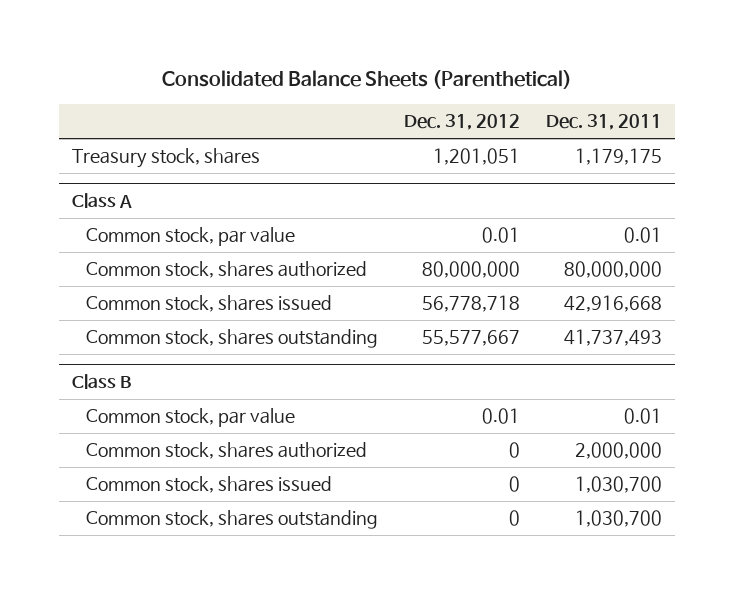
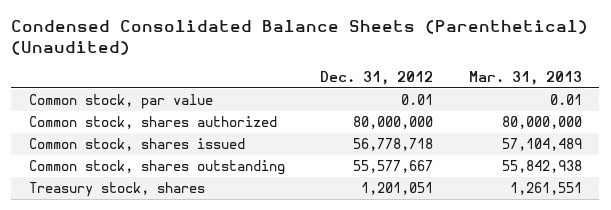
[161,70,572,90] Consolidated Balance Sheets (Parenthetical) -> [11,20,589,55] Condensed Consolidated Balance Sheets (Parenthetical) (Unaudited)
[545,114,662,131] Dec. 31, 2011 -> none
none -> [468,70,582,85] Mar. 31, 2013
[72,193,133,209] Class A -> none
[72,374,132,390] Class B -> none
[86,408,296,428] Common stock, par value -> none
[86,442,368,460] Common stock, shares authorized -> none
[86,476,333,494] Common stock, shares issued -> none
[86,510,379,530] Common stock, shares outstanding -> none
[72,148,261,169] Treasury stock, shares -> [29,181,206,197] Treasury stock, shares

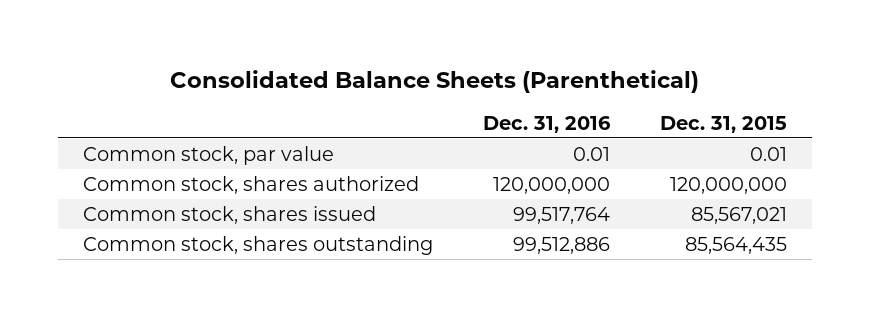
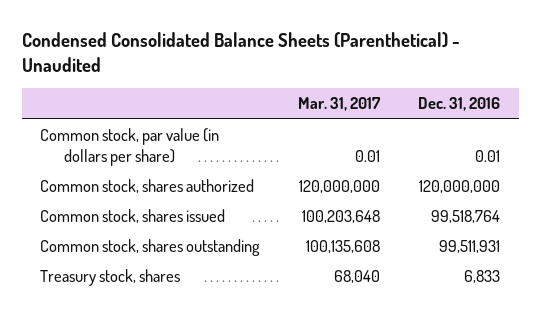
[169,70,699,94] Consolidated Balance Sheets (Parenthetical) -> [21,31,460,73] Condensed Consolidated Balance Sheets (Parenthetical) - Unaudited
[659,115,787,133] Dec. 31, 2015 -> none
none -> [298,97,382,112] Mar. 31, 2017
[82,145,334,165] Common stock, par value -> [40,128,220,167] Common stock, par value (in dollars per share)
[512,206,610,224] 99,517,764 -> [430,210,500,224] 99,518,764
[512,236,610,254] 99,512,886 -> [438,240,500,254] 99,511,931
none -> [40,269,181,287] Treasury stock, shares

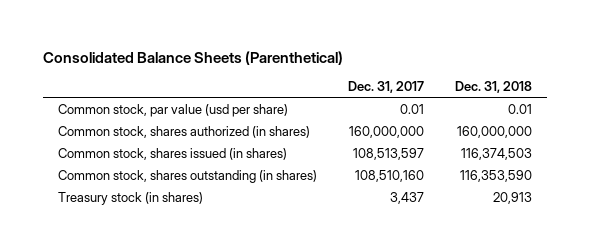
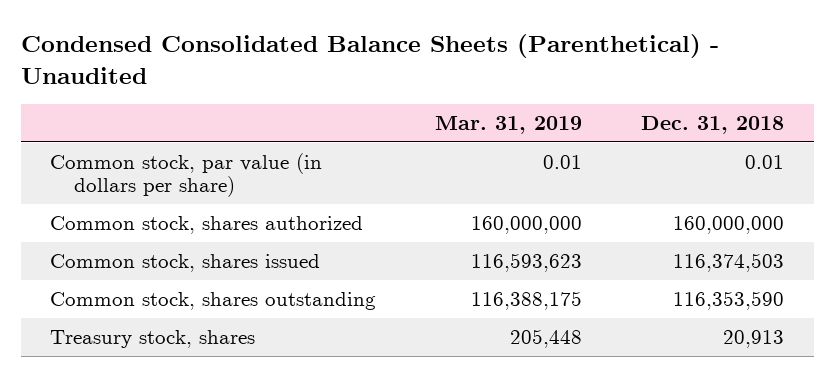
[42,50,343,65] Consolidated Balance Sheets (Parenthetical) -> [20,34,719,84] Condensed Consolidated Balance Sheets (Parenthetical) - Unaudited
[348,81,425,94] Dec. 31, 2017 -> none
none -> [435,115,583,134] Mar. 31, 2019
[58,103,289,117] Common stock, par value (usd per share) -> [50,152,323,198] Common stock, par value (in dollars per share)
[58,125,311,138] Common stock, shares authorized (in shares) -> [50,215,364,234] Common stock, shares authorized
[58,147,288,160] Common stock, shares issued (in shares) -> [50,253,321,272] Common stock, shares issued
[58,169,318,183] Common stock, shares outstanding (in shares) -> [50,291,377,310] Common stock, shares outstanding
[58,191,204,205] Treasury stock (in shares) -> [50,329,256,348] Treasury stock, shares

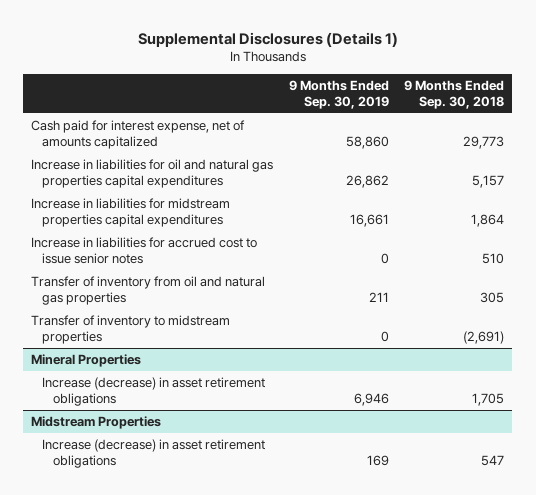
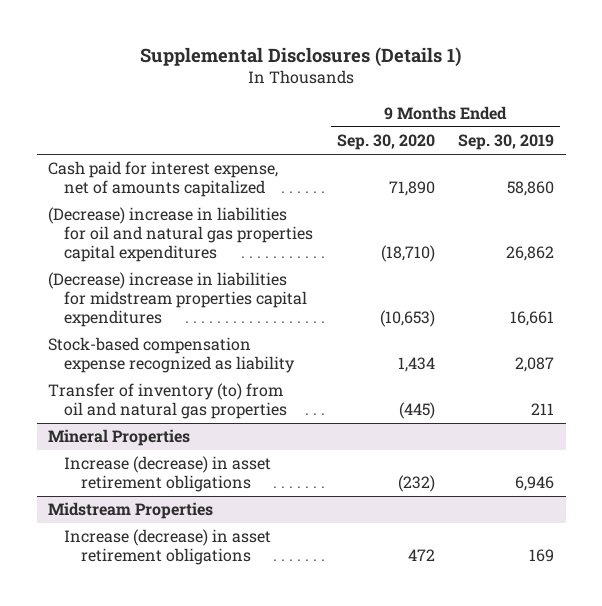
[404,80,505,109] 9 Months Ended Sep. 30, 2018 -> none
none -> [336,134,435,151] Sep. 30, 2020
[31,237,258,264] Increase in liabilities for accrued cost to issue senior notes -> none
[31,315,231,344] Transfer of inventory to midstream properties -> none
[31,159,274,188] Increase in liabilities for oil and natural gas properties capital expenditures -> [48,207,314,262] (Decrease) increase in liabilities for oil and natural gas properties capital expenditures
[31,198,231,227] Increase in liabilities for midstream properties capital expenditures -> [48,272,308,327] (Decrease) increase in liabilities for midstream properties capital expenditures
none -> [48,337,296,374] Stock-based compensation expense recognized as liability
[31,276,266,305] Transfer of inventory from oil and natural gas properties -> [48,383,288,420] Transfer of inventory (to) from oil and natural gas properties

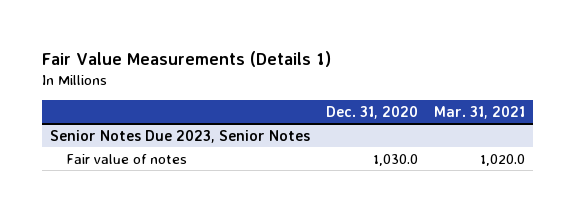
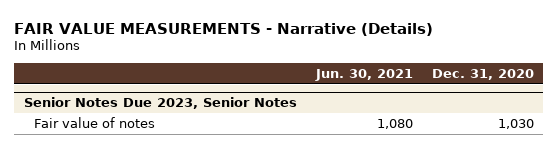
[41,50,331,67] Fair Value Measurements (Details 1) -> [14,22,434,36] FAIR VALUE MEASUREMENTS - Narrative (Details)
[433,106,525,120] Mar. 31, 2021 -> none
none -> [314,68,413,81] Jun. 30, 2021
[372,153,418,166] 1,030.0 -> [497,118,534,129] 1,030

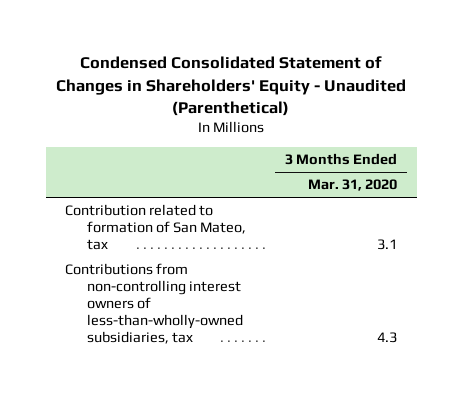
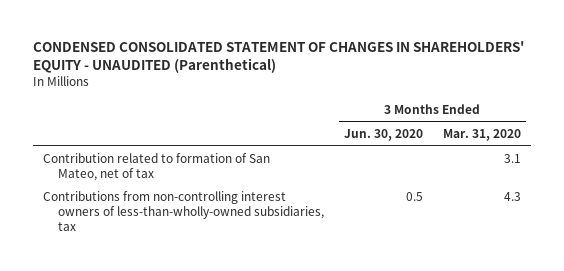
[56,56,407,116] Condensed Consolidated Statement of Changes in Shareholders' Equity - Unaudited (Parenthetical) -> [33,40,525,74] CONDENSED CONSOLIDATED STATEMENT OF CHANGES IN SHAREHOLDERS' EQUITY - UNAUDITED (Parenthetical)
none -> [343,129,423,142] Jun. 30, 2020
[65,204,246,251] Contribution related to formation of San Mateo, tax -> [43,153,271,181] Contribution related to formation of San Mateo, net of tax

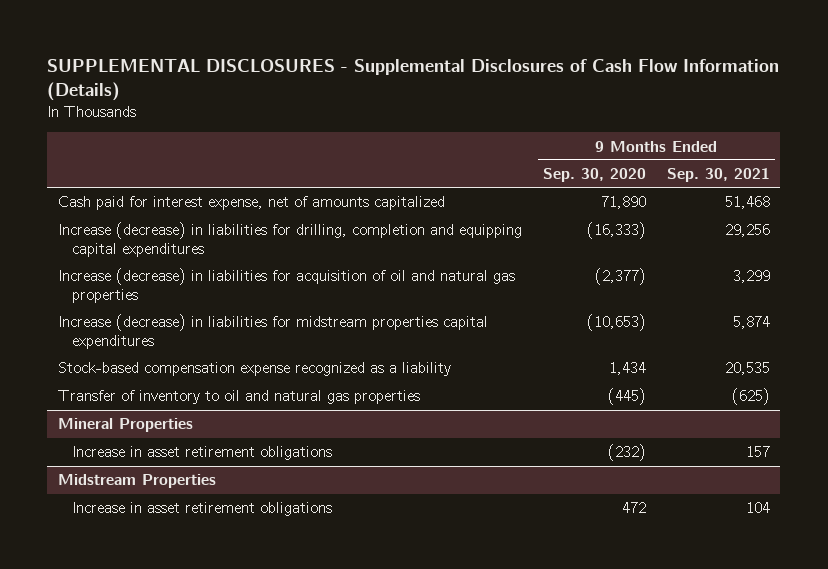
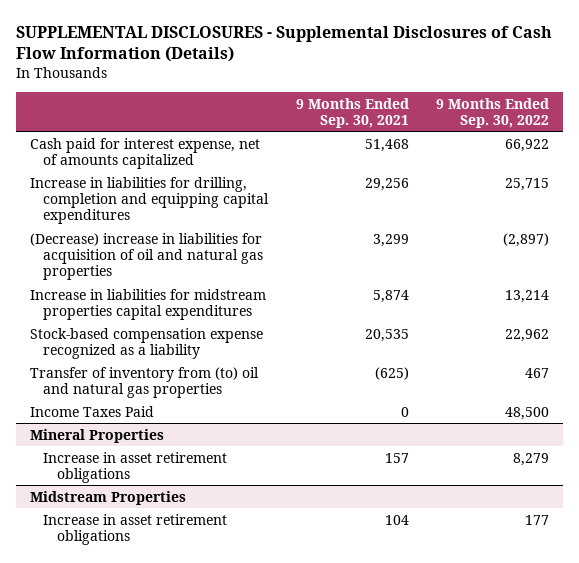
[542,168,646,183] Sep. 30, 2020 -> none
none -> [435,97,549,129] 9 Months Ended Sep. 30, 2022
[57,222,522,257] Increase (decrease) in liabilities for drilling, completion and equipping capital expenditures -> [29,176,270,225] Increase in liabilities for drilling, completion and equipping capital expenditures
[57,268,515,303] Increase (decrease) in liabilities for acquisition of oil and natural gas properties -> [29,232,264,281] (Decrease) increase in liabilities for acquisition of oil and natural gas properties
[57,314,488,349] Increase (decrease) in liabilities for midstream properties capital expenditures -> [29,288,266,320] Increase in liabilities for midstream properties capital expenditures
[57,390,420,405] Transfer of inventory to oil and natural gas properties -> [29,366,259,398] Transfer of inventory from (to) oil and natural gas properties
none -> [29,405,154,417] Income Taxes Paid

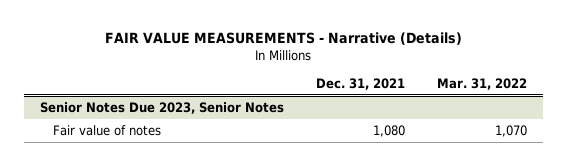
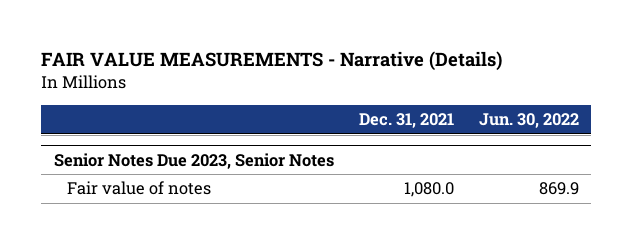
[436,77,527,90] Mar. 31, 2022 -> none
none -> [478,112,579,128] Jun. 30, 2022
[372,124,405,137] 1,080 -> [403,182,454,198] 1,080.0

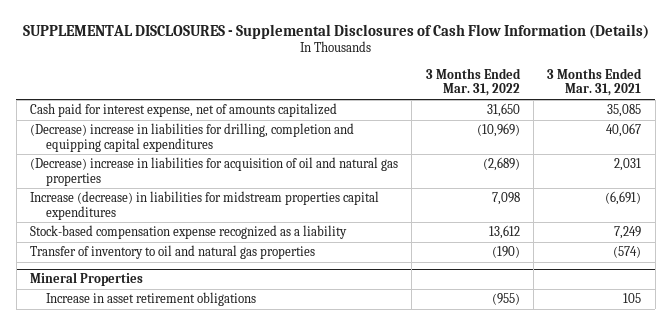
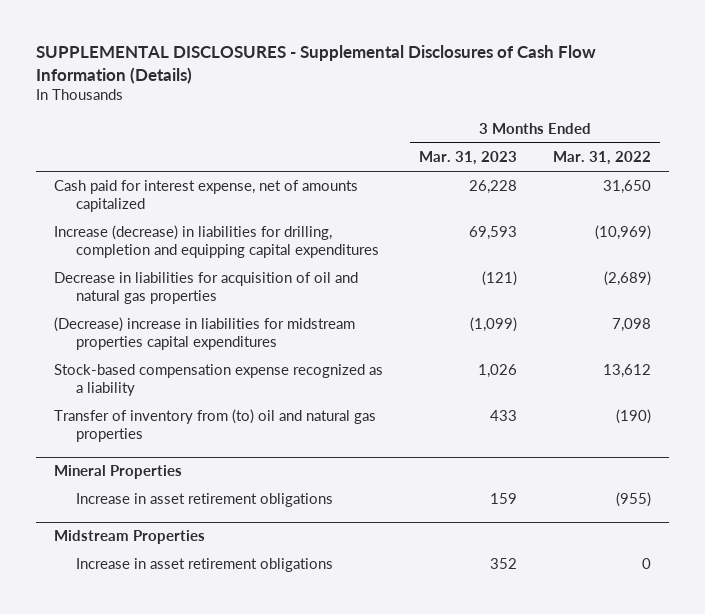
[547,67,643,97] 3 Months Ended Mar. 31, 2021 -> none
none -> [419,151,518,166] Mar. 31, 2023
[30,123,355,152] (Decrease) increase in liabilities for drilling, completion and equipping capital expenditures -> [53,225,380,259] Increase (decrease) in liabilities for drilling, completion and equipping capital expenditures
[30,157,399,186] (Decrease) increase in liabilities for acquisition of oil and natural gas properties -> [53,272,358,305] Decrease in liabilities for acquisition of oil and natural gas properties
[30,191,380,220] Increase (decrease) in liabilities for midstream properties capital expenditures -> [53,317,355,351] (Decrease) increase in liabilities for midstream properties capital expenditures
[30,245,316,260] Transfer of inventory to oil and natural gas properties -> [53,409,376,443] Transfer of inventory from (to) oil and natural gas properties
none -> [53,530,205,545] Midstream Properties
none -> [76,558,334,573] Increase in asset retirement obligations

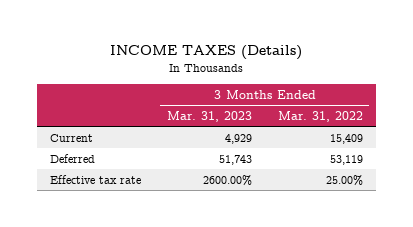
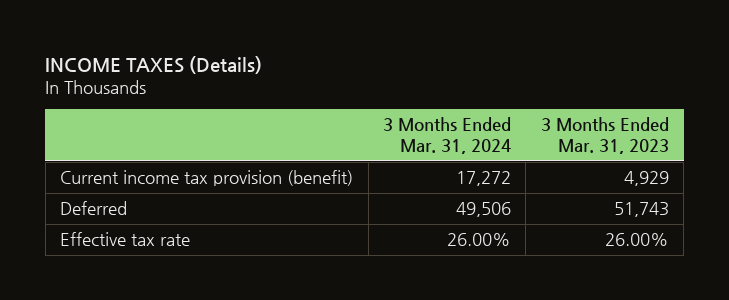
[277,111,363,123] Mar. 31, 2022 -> none
none -> [382,117,511,155] 3 Months Ended Mar. 31, 2024
[49,133,93,142] Current -> [60,170,354,187] Current income tax provision (benefit)
[202,174,252,186] 2600.00% -> [604,233,669,247] 26.00%

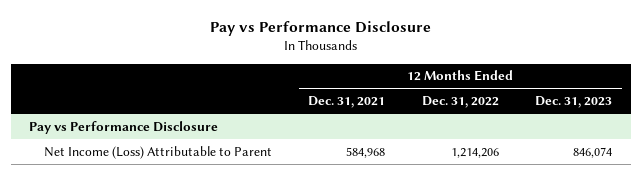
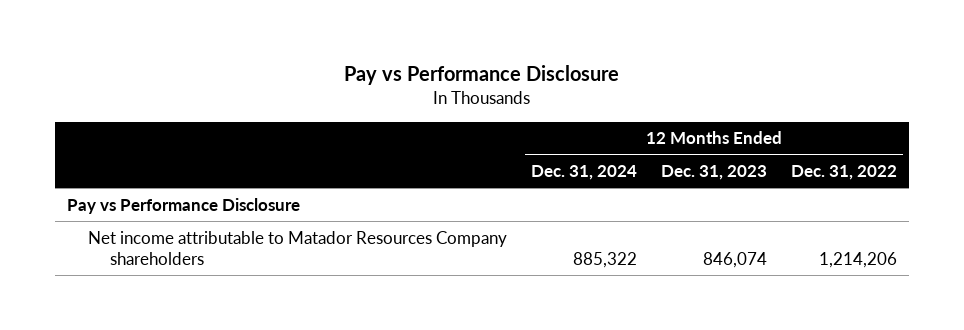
[308,96,386,109] Dec. 31, 2021 -> none
none -> [531,164,638,180] Dec. 31, 2024
[43,145,272,159] Net Income (Loss) Attributable to Parent -> [88,230,508,265] Net income attributable to Matador Resources Company shareholders

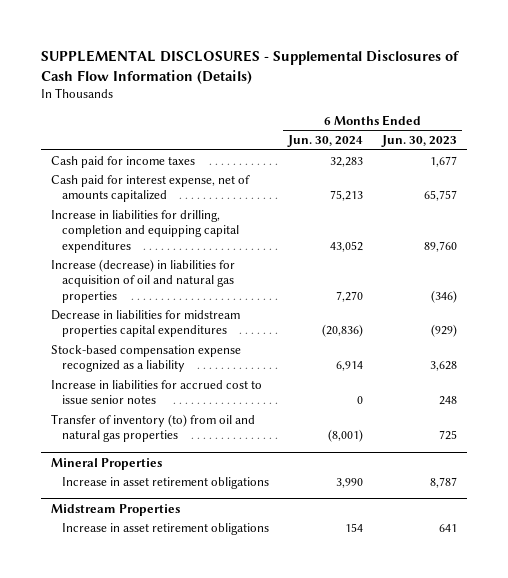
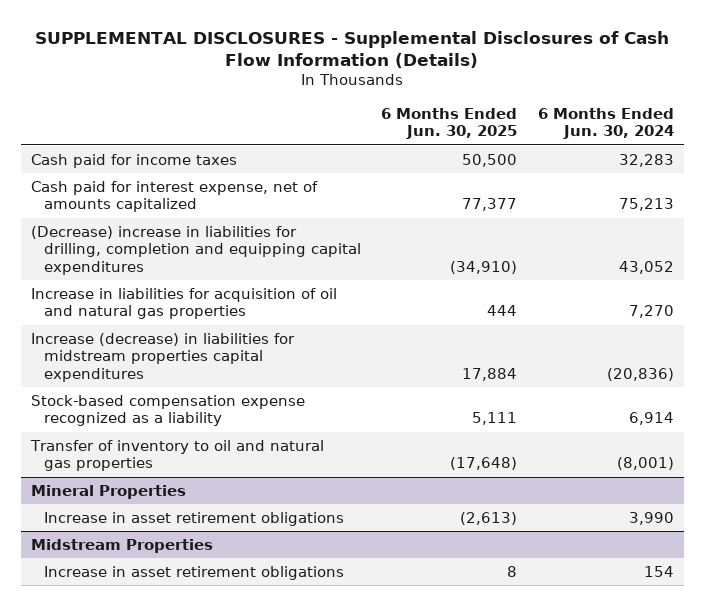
[381,135,458,148] Jun. 30, 2023 -> none
none -> [381,107,518,140] 6 Months Ended Jun. 30, 2025
[50,209,239,253] Increase in liabilities for drilling, completion and equipping capital expenditures -> [31,225,362,276] (Decrease) increase in liabilities for drilling, completion and equipping capital expenditures
[50,258,235,303] Increase (decrease) in liabilities for acquisition of oil and natural gas properties -> [31,287,338,320] Increase in liabilities for acquisition of oil and natural gas properties
[50,309,240,338] Decrease in liabilities for midstream properties capital expenditures -> [31,332,296,383] Increase (decrease) in liabilities for midstream properties capital expenditures
[50,379,262,405] Increase in liabilities for accrued cost to issue senior notes -> none
[50,413,255,443] Transfer of inventory (to) from oil and natural gas properties -> [30,439,325,472] Transfer of inventory to oil and natural gas properties

